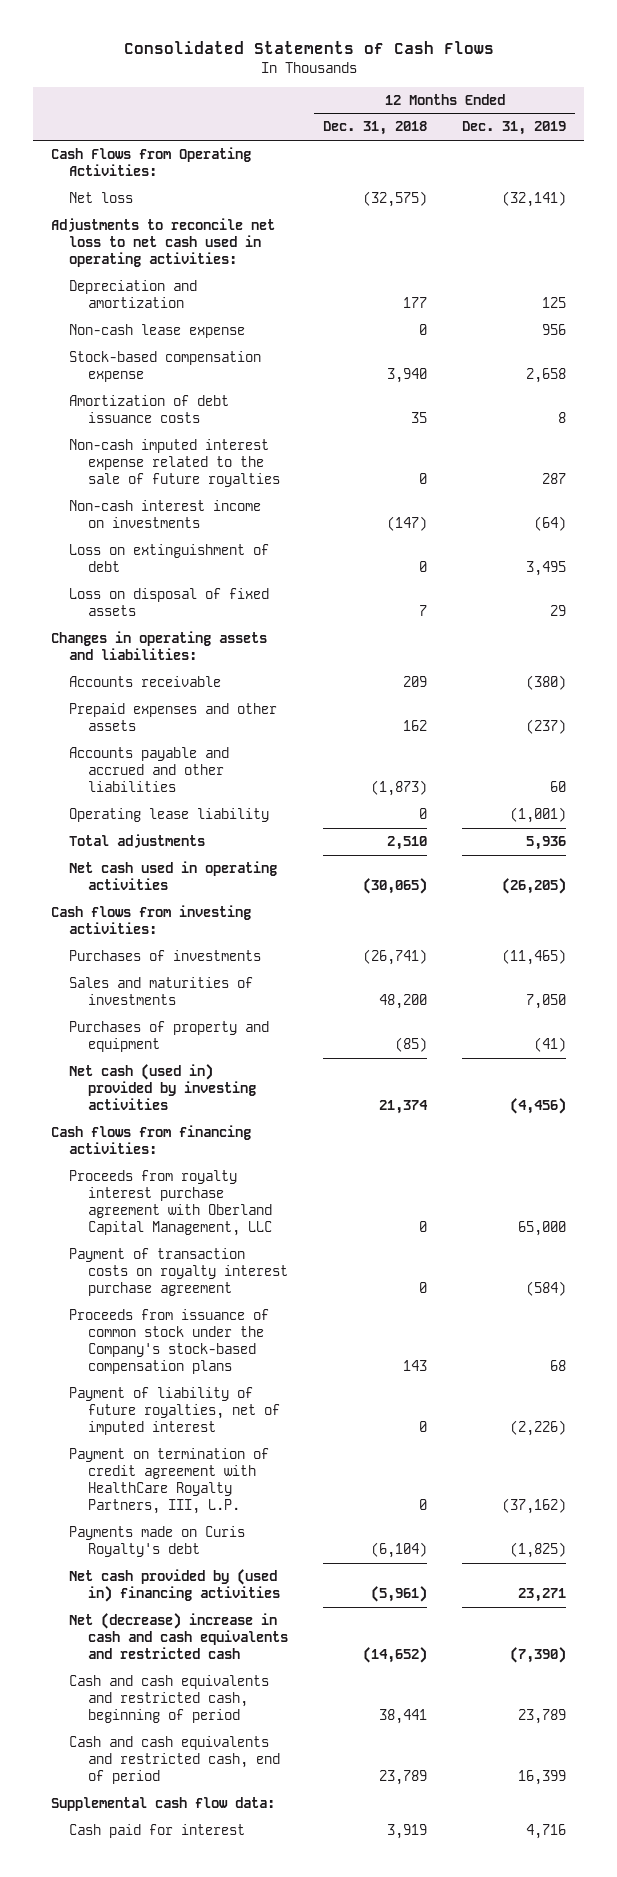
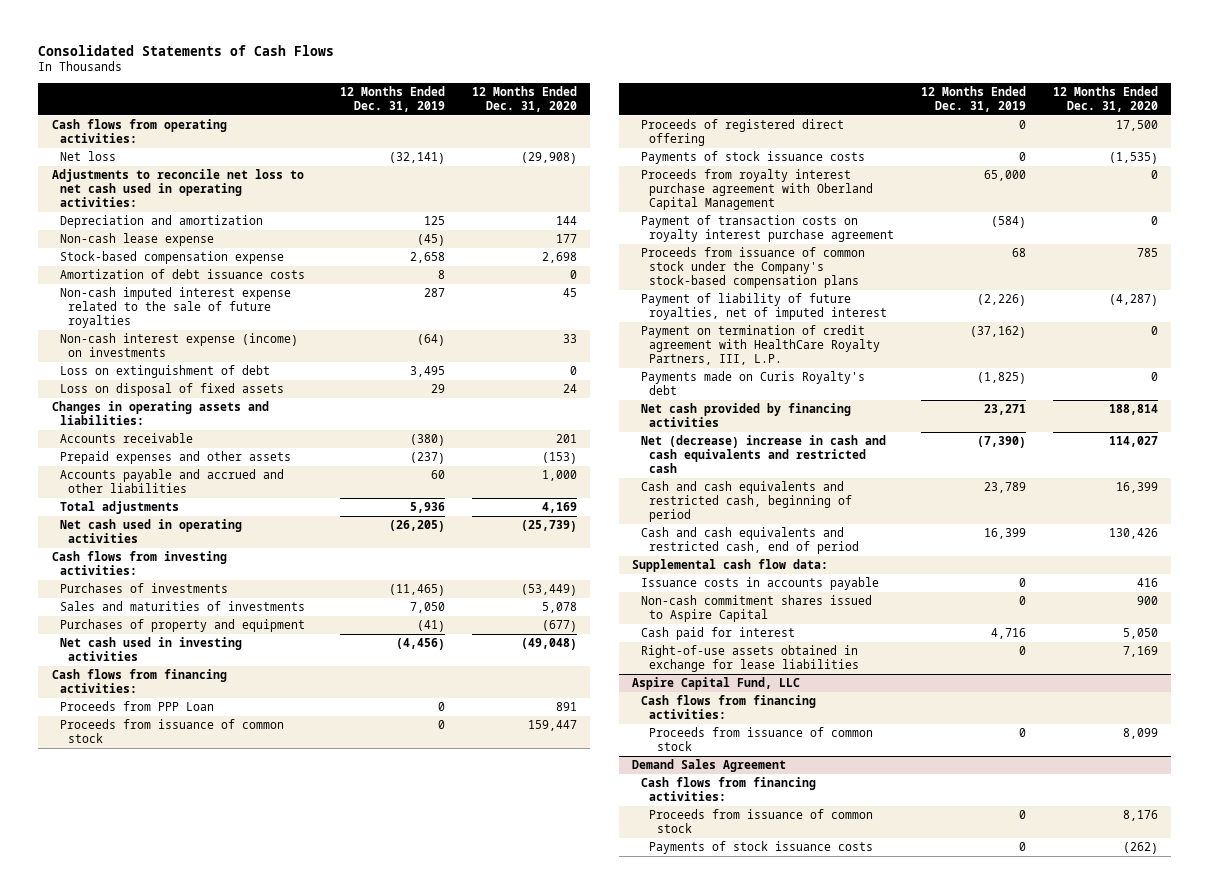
[322,121,427,136] Dec. 31, 2018 -> none
none -> [472,85,578,112] 12 Months Ended Dec. 31, 2020
[50,147,251,177] Cash Flows from Operating Activities: -> [51,119,227,143] Cash flows from operating activities:
[542,324,567,336] 956 -> [417,234,446,247] (45)
[69,500,262,529] Non-cash interest income on investments -> [60,333,299,357] Non-cash interest expense (income) on investments
[69,808,270,823] Operating lease liability -> none
[69,1064,256,1111] Net cash (used in) provided by investing activities -> [60,637,243,661] Net cash used in investing activities
none -> [60,701,215,712] Proceeds from PPP Loan
none -> [60,719,285,743] Proceeds from issuance of common stock
none -> [640,119,844,146] Proceeds of registered direct offering
none -> [640,151,865,165] Payments of stock issuance costs
[69,1170,272,1237] Proceeds from royalty interest purchase agreement with Oberland Capital Management, LLC -> [640,169,874,210] Proceeds from royalty interest purchase agreement with Oberland Capital Management
[69,1569,280,1603] Net cash provided by (used in) financing activities -> [640,403,851,427] Net cash provided by financing activities
none -> [640,577,879,591] Issuance costs in accounts payable
none -> [640,595,872,622] Non-cash commitment shares issued to Aspire Capital
none -> [640,645,860,672] Right-of-use assets obtained in exchange for lease liabilities
none -> [632,677,801,691] Aspire Capital Fund, LLC
none -> [640,695,816,719] Cash flows from financing activities:
none -> [649,727,874,751] Proceeds from issuance of common stock
none -> [632,759,787,773] Demand Sales Agreement
none -> [640,777,816,801] Cash flows from financing activities:
none -> [649,809,874,833] Proceeds from issuance of common stock
none -> [649,841,874,855] Payments of stock issuance costs

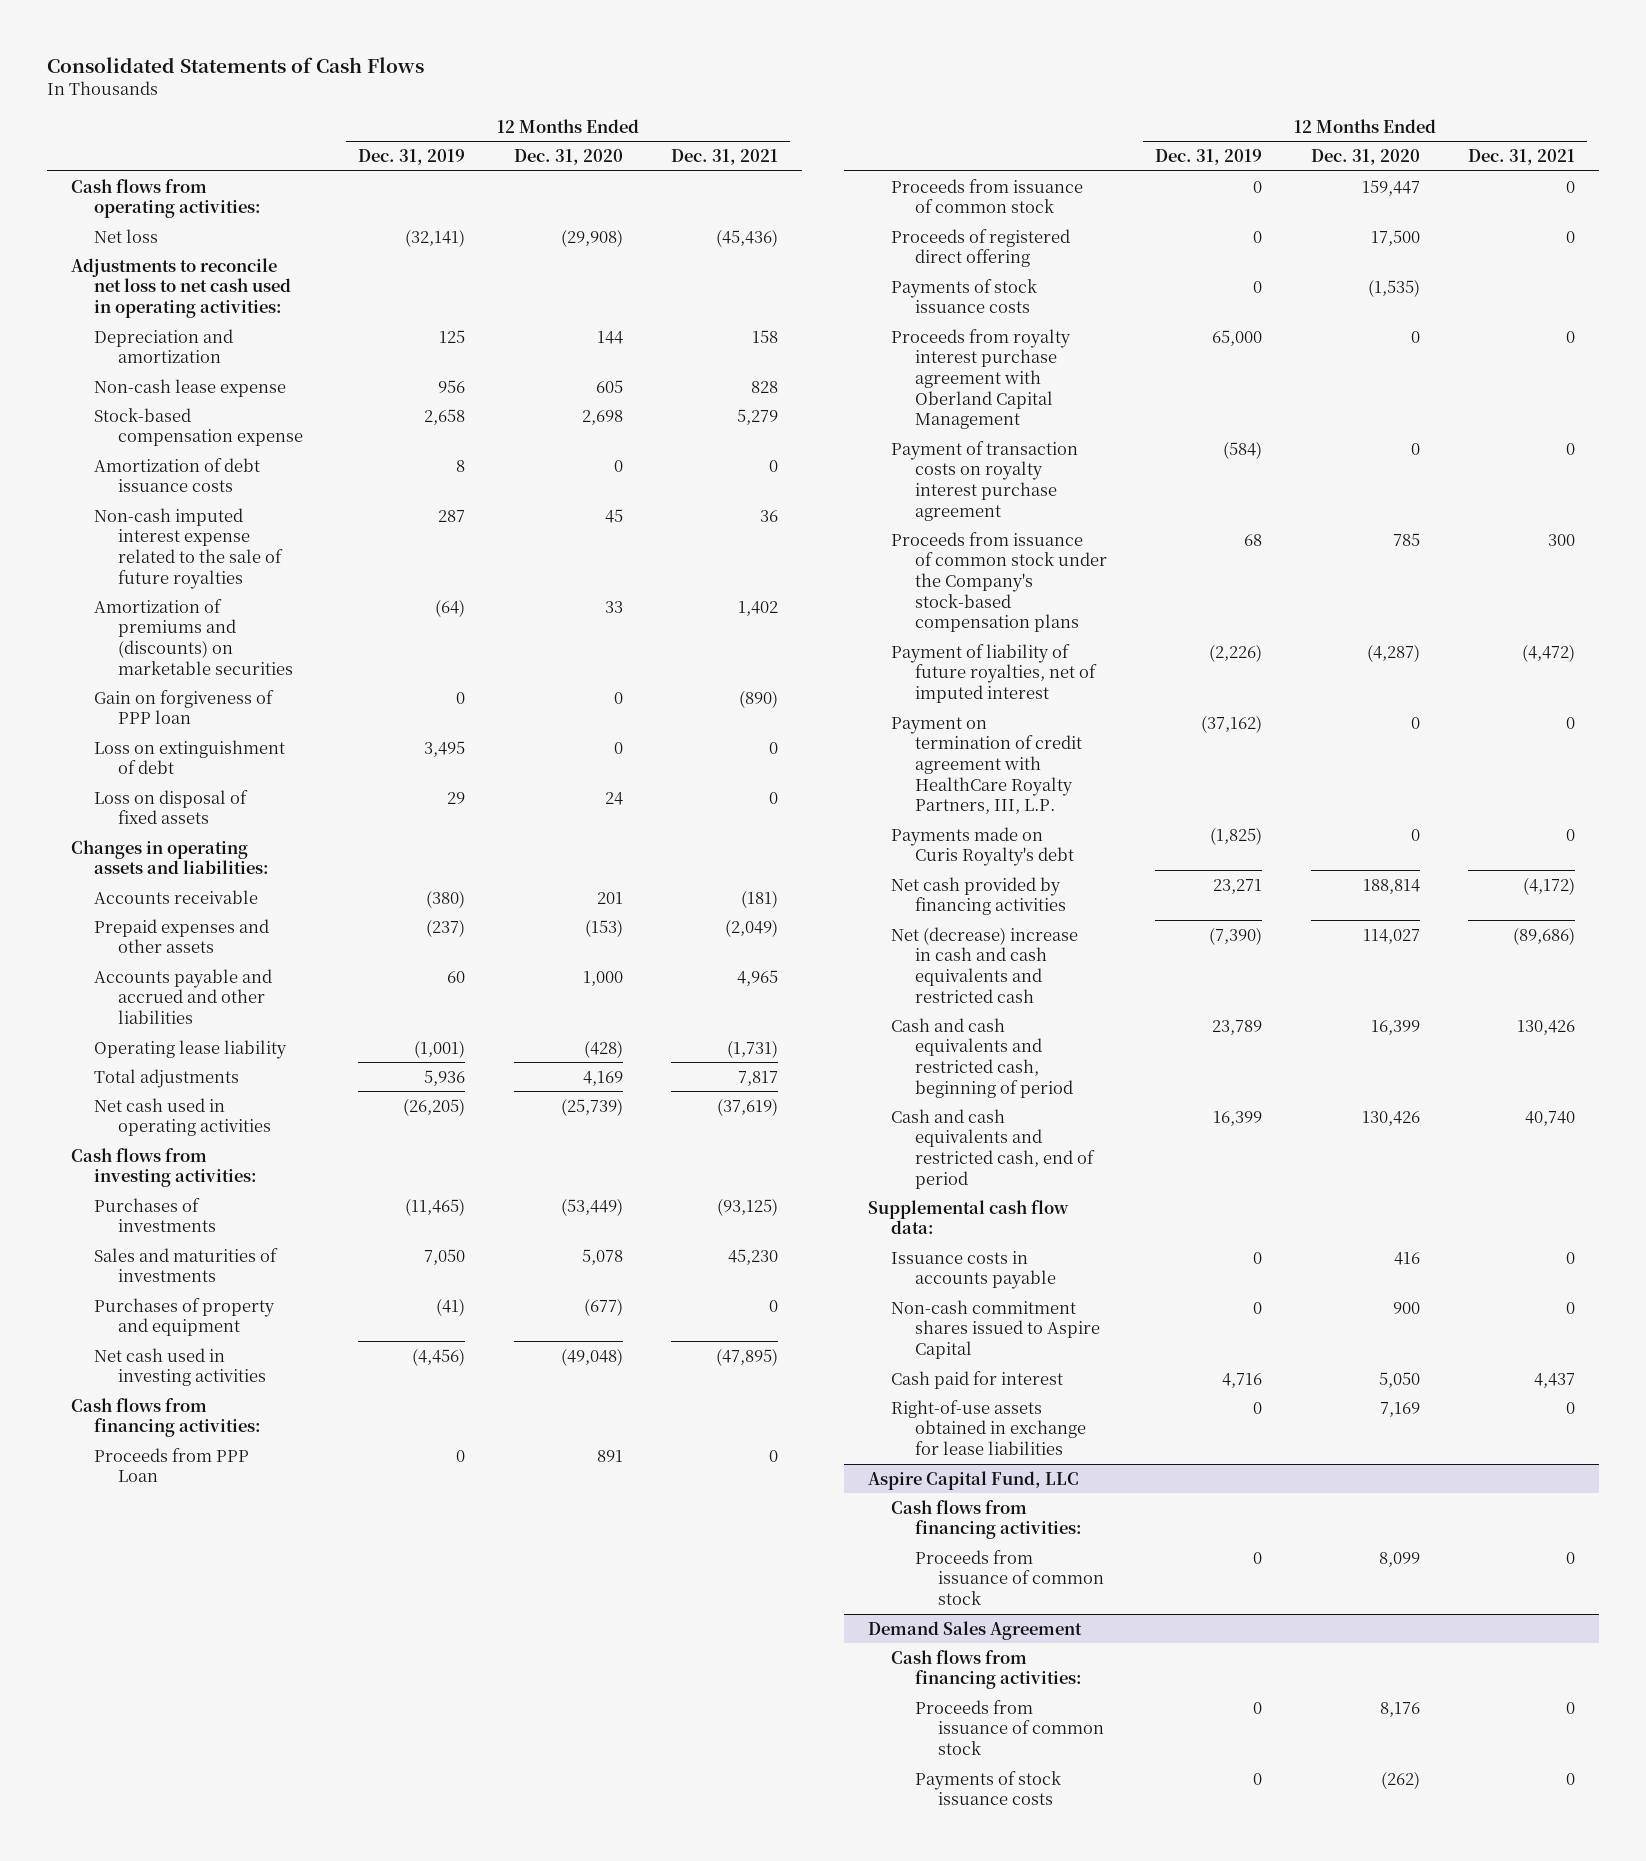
none -> [671,149,779,166] Dec. 31, 2021
[417,234,446,247] (45) -> [438,379,466,393] 956
[556,234,578,244] 177 -> [595,379,623,393] 605
[60,333,299,357] Non-cash interest expense (income) on investments -> [94,598,293,675] Amortization of premiums and (discounts) on marketable securities
none -> [94,689,275,725] Gain on forgiveness of PPP loan
none -> [94,1039,288,1059] Operating lease liability

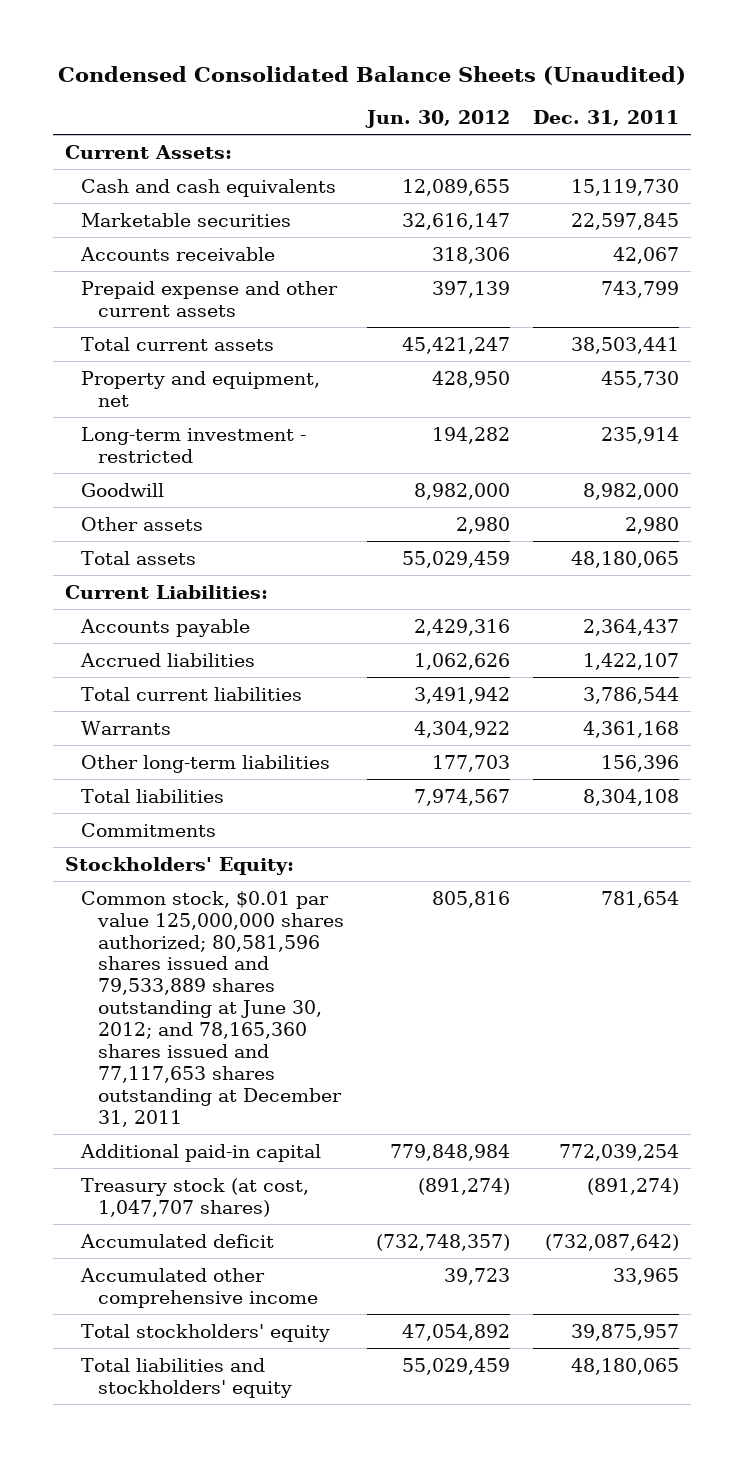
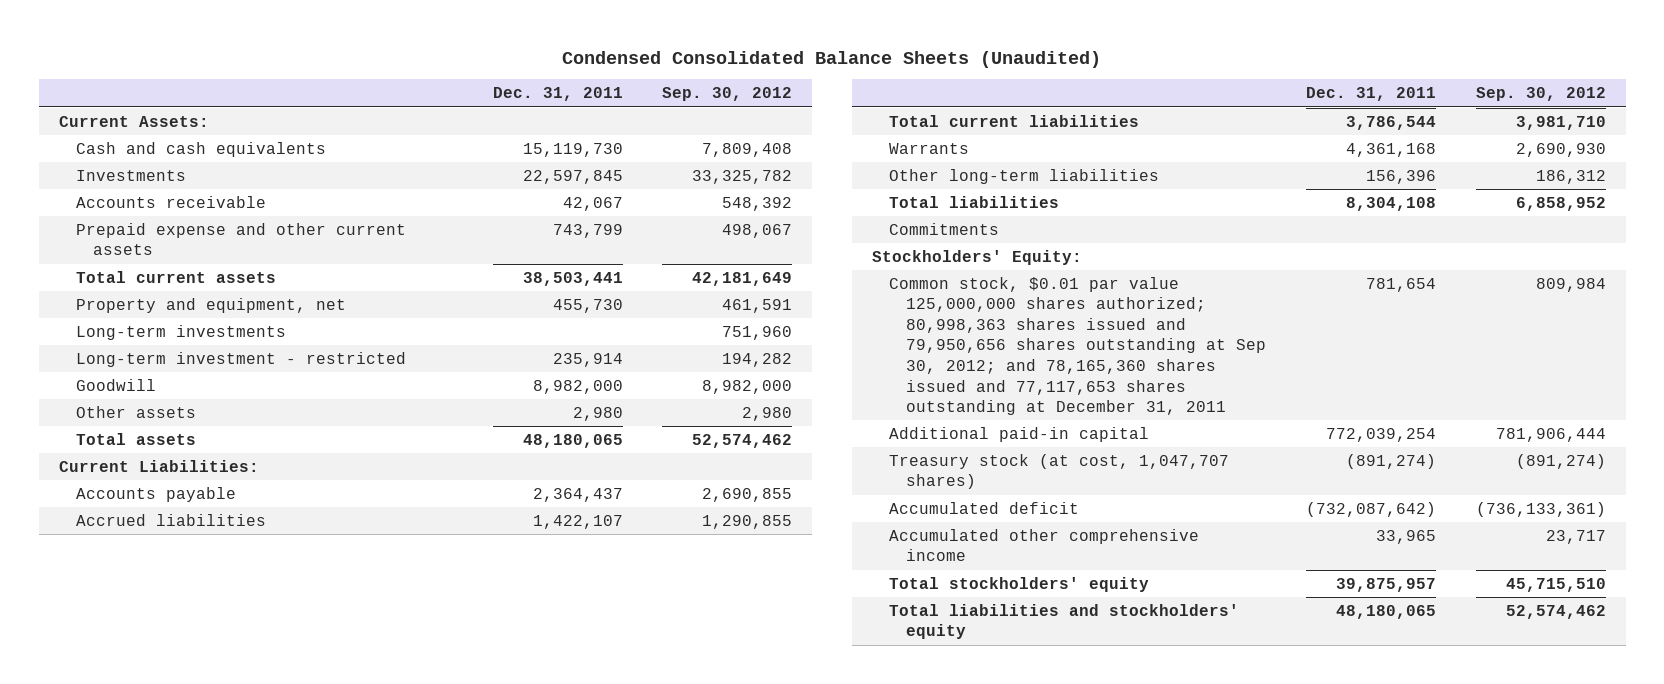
[364,109,510,128] Jun. 30, 2012 -> none
none -> [662,87,793,102] Sep. 30, 2012
[81,212,292,227] Marketable securities -> [75,169,186,181] Investments
none -> [75,324,286,340] Long-term investments
[81,890,344,1127] Common stock, $0.01 par value 125,000,000 shares authorized; 80,581,596 shares issued and 79,533,889 shares outstanding at June 30, 2012; and 78,165,360 shares issued and 77,117,653 shares outstanding at December 31, 2011 -> [889,276,1267,416] Common stock, $0.01 par value 125,000,000 shares authorized; 80,998,363 shares issued and 79,950,656 shares outstanding at Sep 30, 2012; and 78,165,360 shares issued and 77,117,653 shares outstanding at December 31, 2011

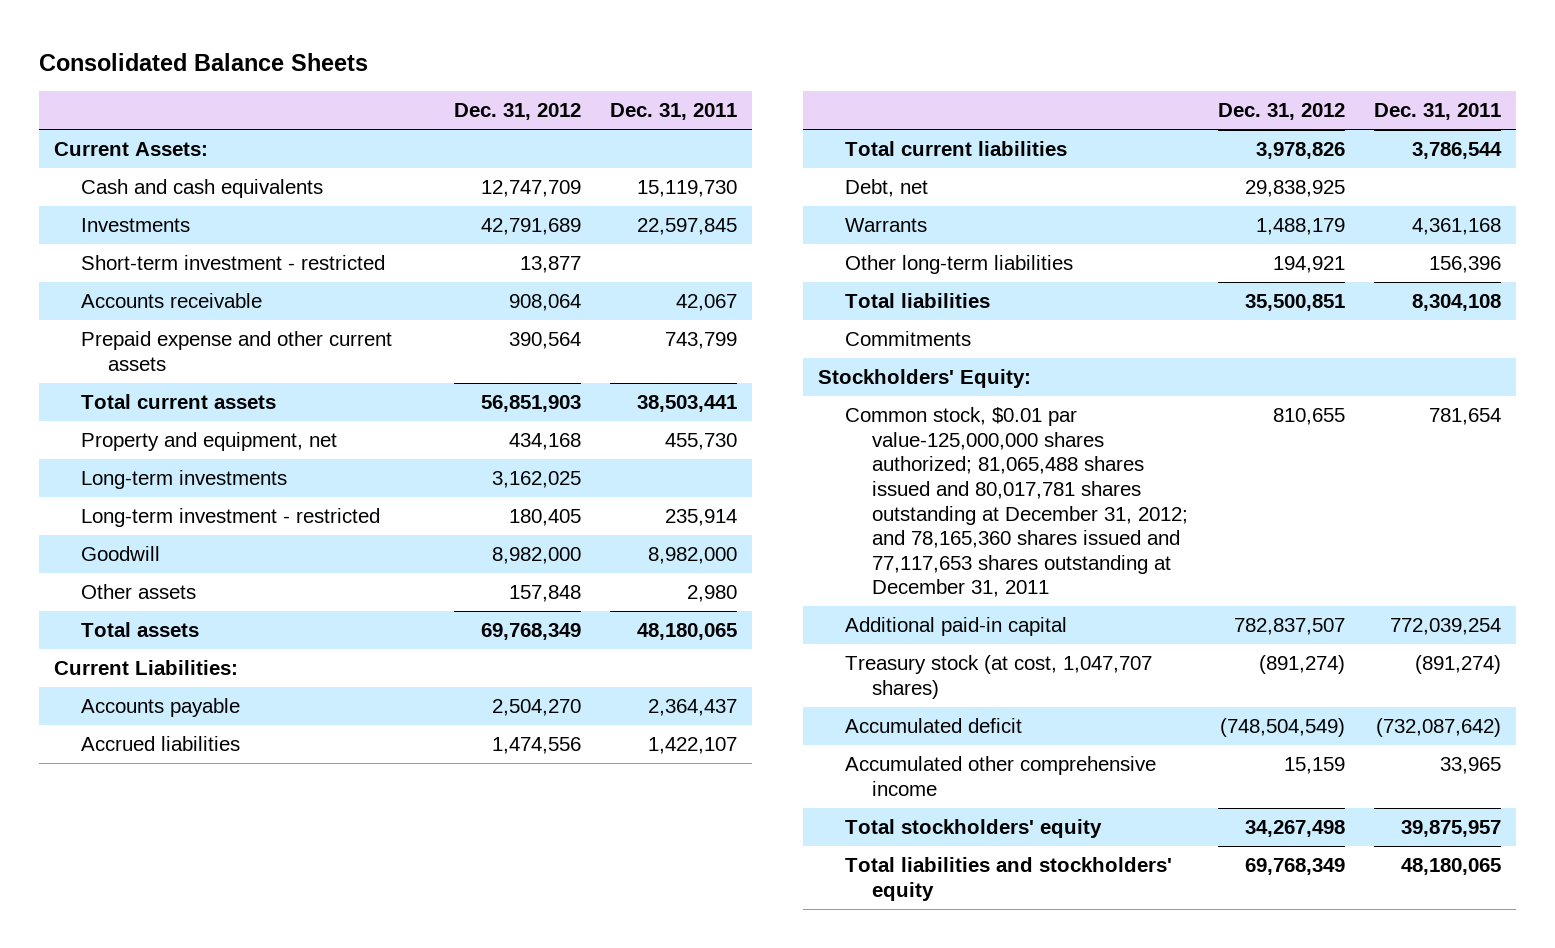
[562,50,1102,68] Condensed Consolidated Balance Sheets (Unaudited) -> [38,52,368,71] Consolidated Balance Sheets
[662,87,793,102] Sep. 30, 2012 -> none
none -> [453,103,581,121] Dec. 31, 2012
none -> [80,255,385,271] Short-term investment - restricted
none -> [845,179,929,198] Debt, net
[889,276,1267,416] Common stock, $0.01 par value 125,000,000 shares authorized; 80,998,363 shares issued and 79,950,656 shares outstanding at Sep 30, 2012; and 78,165,360 shares issued and 77,117,653 shares outstanding at December 31, 2011 -> [845,407,1189,598] Common stock, $0.01 par value-125,000,000 shares authorized; 81,065,488 shares issued and 80,017,781 shares outstanding at December 31, 2012; and 78,165,360 shares issued and 77,117,653 shares outstanding at December 31, 2011

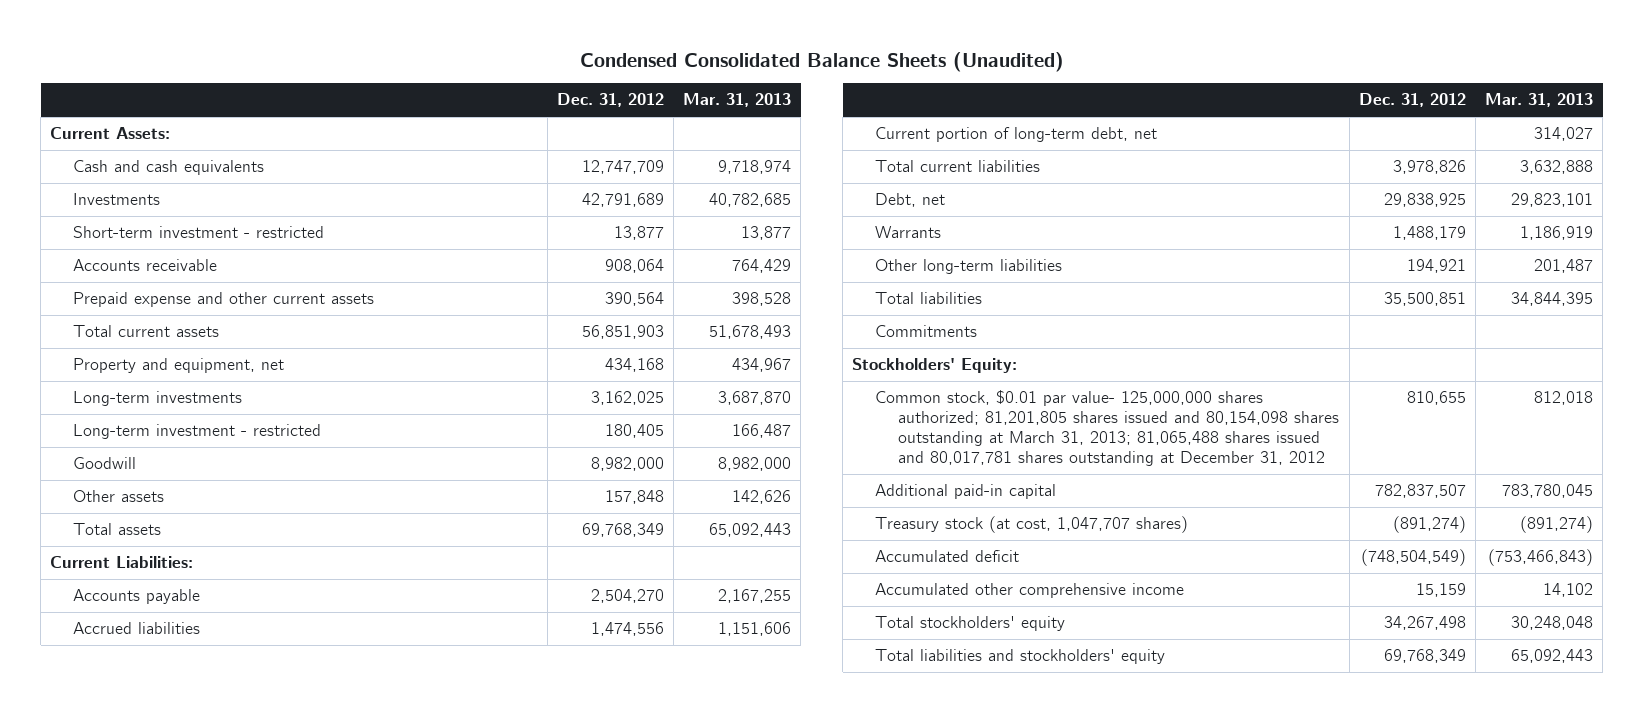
[38,52,368,71] Consolidated Balance Sheets -> [579,51,1064,72] Condensed Consolidated Balance Sheets (Unaudited)
[610,103,738,121] Dec. 31, 2011 -> none
none -> [683,93,792,108] Mar. 31, 2013
none -> [875,127,1158,143] Current portion of long-term debt, net
[845,407,1189,598] Common stock, $0.01 par value-125,000,000 shares authorized; 81,065,488 shares issued and 80,017,781 shares outstanding at December 31, 2012; and 78,165,360 shares issued and 77,117,653 shares outstanding at December 31, 2011 -> [875,390,1340,466] Common stock, $0.01 par value- 125,000,000 shares authorized; 81,201,805 shares issued and 80,154,098 shares outstanding at March 31, 2013; 81,065,488 shares issued and 80,017,781 shares outstanding at December 31, 2012

